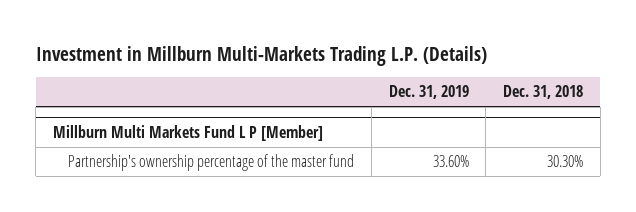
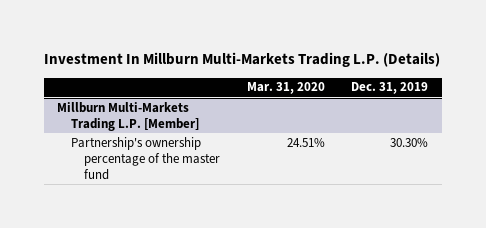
[35,45,487,66] Investment in Millburn Multi-Markets Trading L.P. (Details) -> [43,52,440,68] Investment In Millburn Multi-Markets Trading L.P. (Details)
[503,85,584,100] Dec. 31, 2018 -> none
none -> [246,82,325,95] Mar. 31, 2020
[53,124,324,141] Millburn Multi Markets Fund L P [Member] -> [57,101,199,131] Millburn Multi-Markets Trading L.P. [Member]
[432,155,469,168] 33.60% -> [390,137,429,147] 30.30%

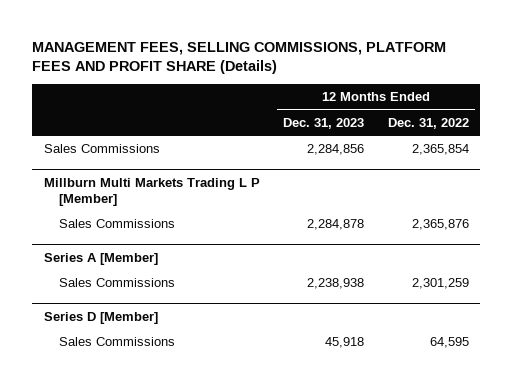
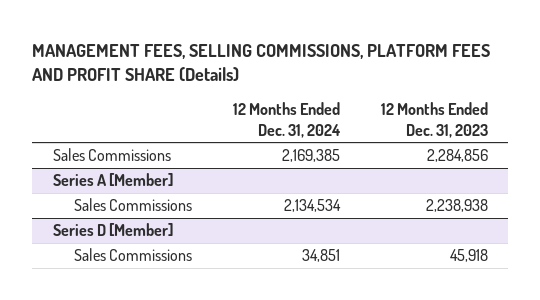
[387,117,469,129] Dec. 31, 2022 -> none
none -> [232,102,341,138] 12 Months Ended Dec. 31, 2024
[43,178,260,206] Millburn Multi Markets Trading L P [Member] -> none
[58,219,175,229] Sales Commissions -> none

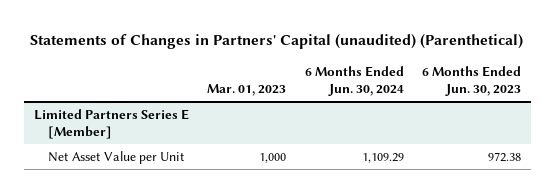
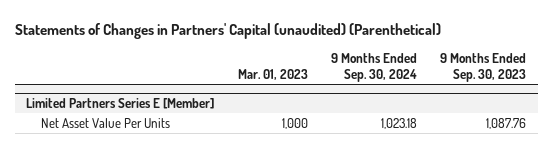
[304,66,404,97] 6 Months Ended Jun. 30, 2024 -> none
[422,66,522,97] 6 Months Ended Jun. 30, 2023 -> none
none -> [331,52,418,83] 9 Months Ended Sep. 30, 2024
none -> [440,52,527,83] 9 Months Ended Sep. 30, 2023
[48,151,186,165] Net Asset Value per Unit -> [40,117,170,128] Net Asset Value Per Units

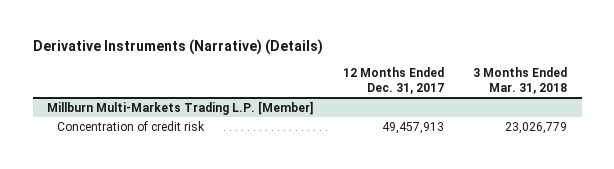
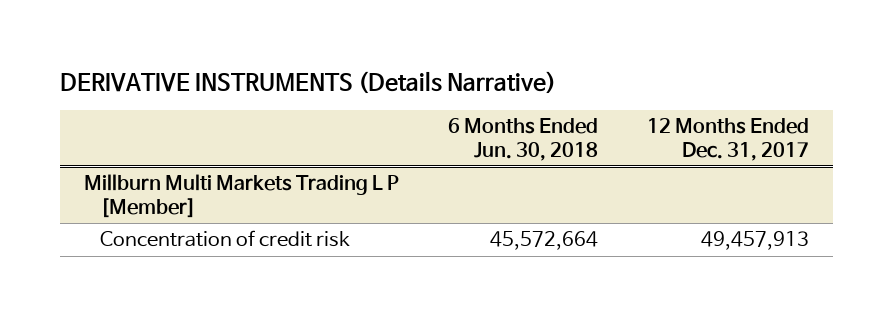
[32,39,323,56] Derivative Instruments (Narrative) (Details) -> [60,71,557,95] DERIVATIVE INSTRUMENTS (Details Narrative)
[473,67,568,95] 3 Months Ended Mar. 31, 2018 -> none
none -> [448,118,599,161] 6 Months Ended Jun. 30, 2018
[47,100,314,115] Millburn Multi-Markets Trading L.P. [Member] -> [84,174,400,218] Millburn Multi Markets Trading L P [Member]

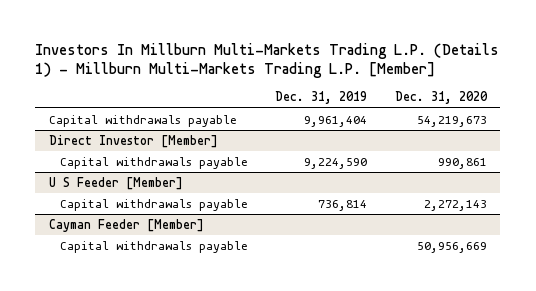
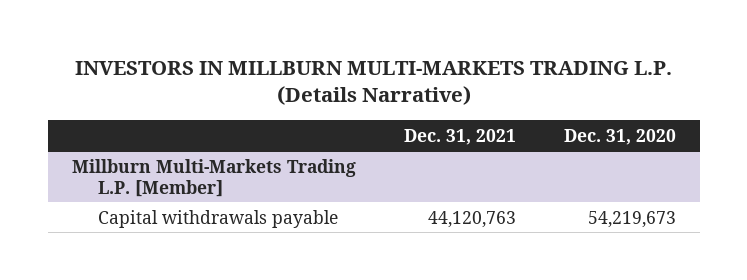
[35,42,500,79] Investors In Millburn Multi-Markets Trading L.P. (Details 1) - Millburn Multi-Markets Trading L.P. [Member] -> [74,60,672,106] INVESTORS IN MILLBURN MULTI-MARKETS TRADING L.P. (Details Narrative)
[275,91,368,105] Dec. 31, 2019 -> none
none -> [403,128,516,145] Dec. 31, 2021
none -> [71,158,356,197] Millburn Multi-Markets Trading L.P. [Member]
[48,134,218,148] Direct Investor [Member] -> none
[60,156,249,169] Capital withdrawals payable -> none
[48,176,183,190] U S Feeder [Member] -> none
[60,198,249,211] Capital withdrawals payable -> none
[48,218,204,232] Cayman Feeder [Member] -> none
[60,240,249,253] Capital withdrawals payable -> none

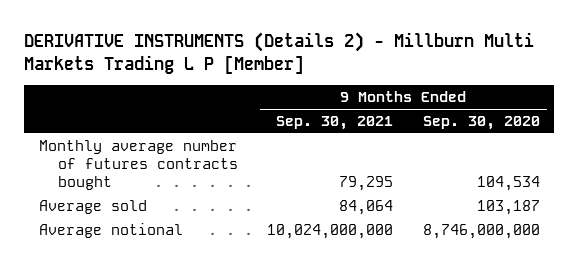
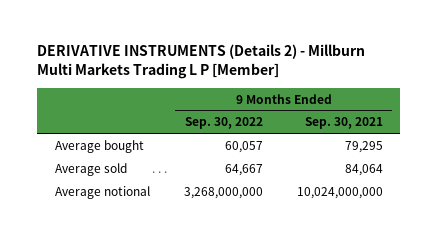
[422,116,540,131] Sep. 30, 2020 -> none
none -> [184,117,263,130] Sep. 30, 2022
[38,140,239,191] Monthly average number of futures contracts bought -> [54,139,144,153] Average bought

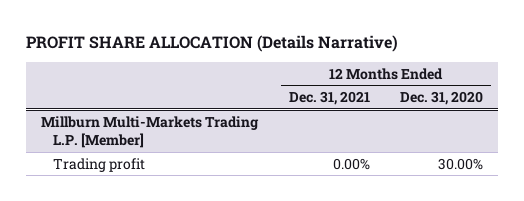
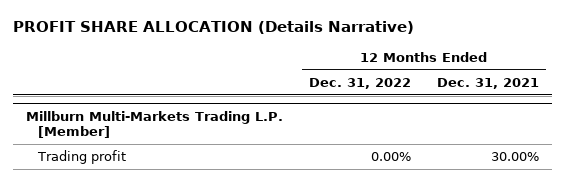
[399,91,483,106] Dec. 31, 2020 -> none
none -> [308,78,411,90] Dec. 31, 2022
[332,157,370,170] 0.00% -> [491,152,540,162] 30.00%

